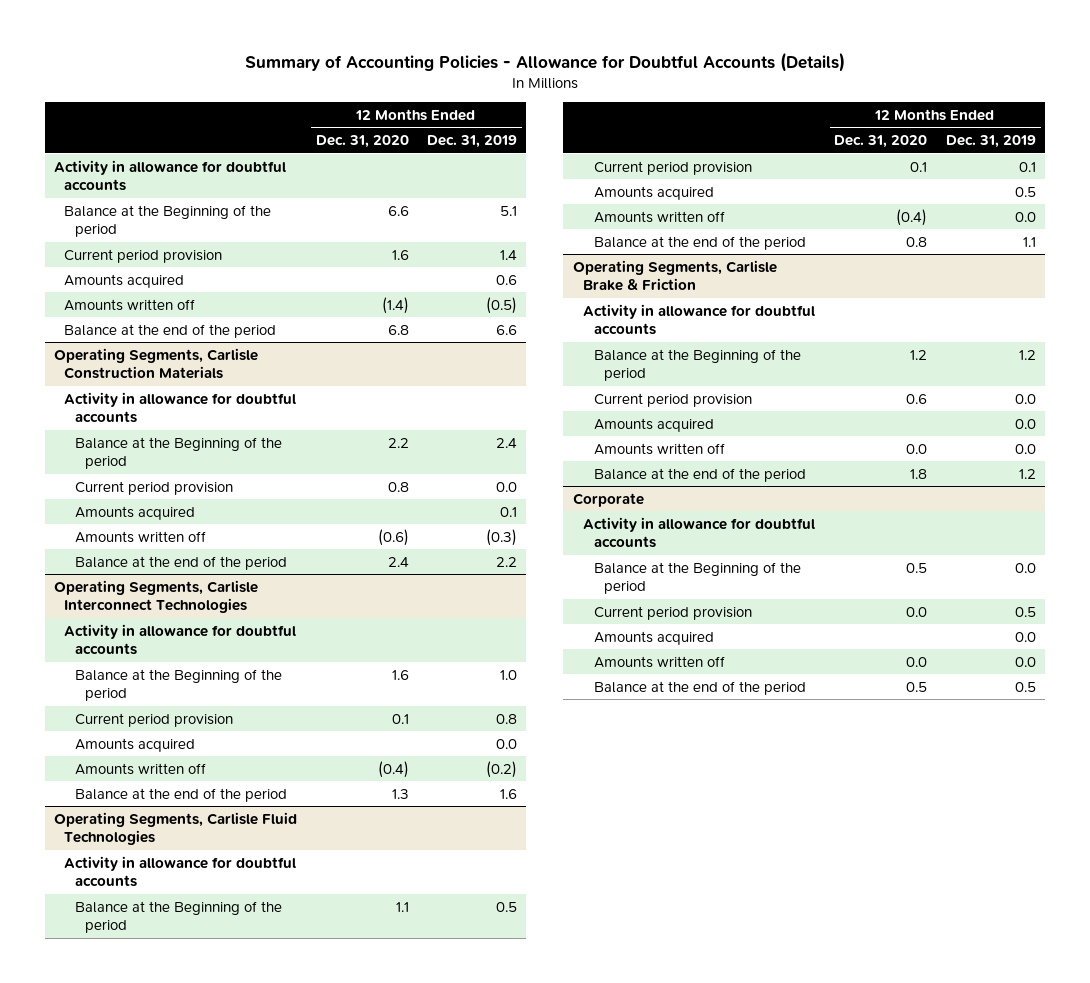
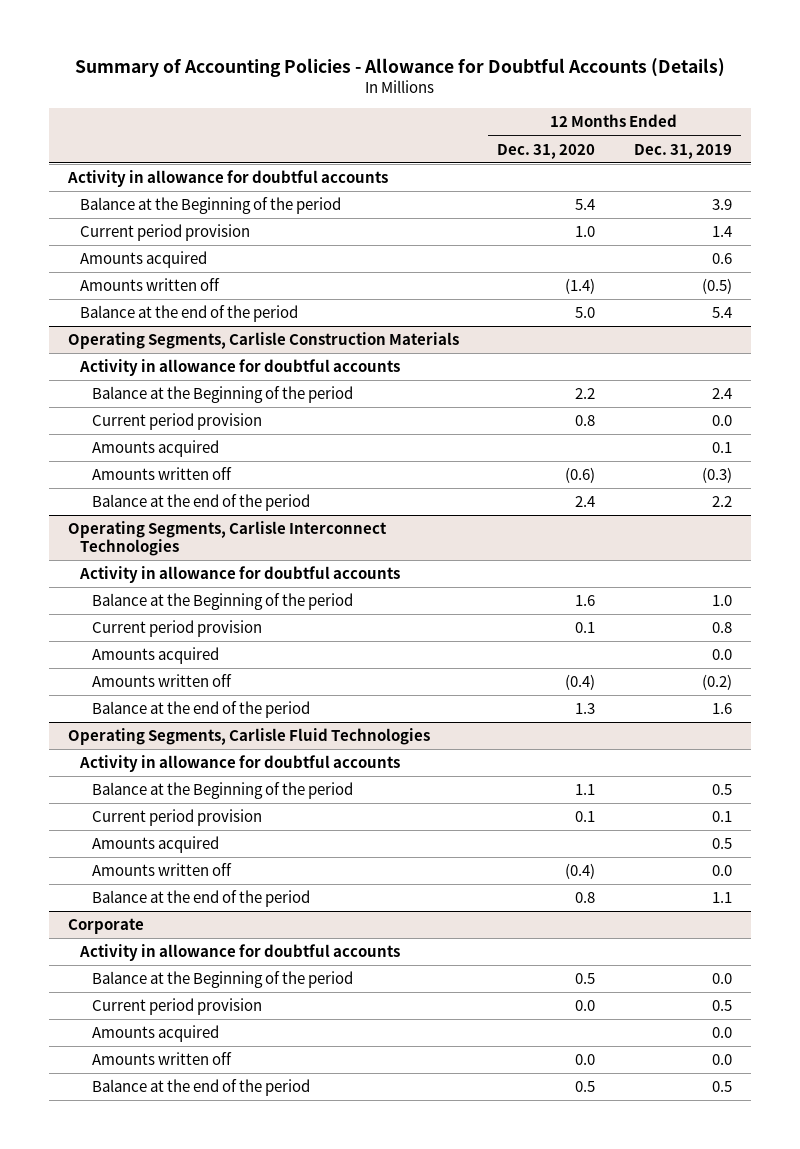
[387,205,409,216] 6.6 -> [575,199,596,211] 5.4
[500,205,518,216] 5.1 -> [711,199,732,211] 3.9
[391,249,409,260] 1.6 -> [575,226,596,238] 1.0
[387,324,409,335] 6.8 -> [575,307,596,319] 5.0
[496,324,518,335] 6.6 -> [711,307,732,319] 5.4
[572,259,777,292] Operating Segments, Carlisle Brake & Friction -> none
[583,303,816,336] Activity in allowance for doubtful accounts -> none
[593,348,801,382] Balance at the Beginning of the period -> none
[593,392,752,407] Current period provision -> none
[593,417,714,432] Amounts acquired -> none
[593,442,725,455] Amounts written off -> none
[593,467,806,482] Balance at the end of the period -> none

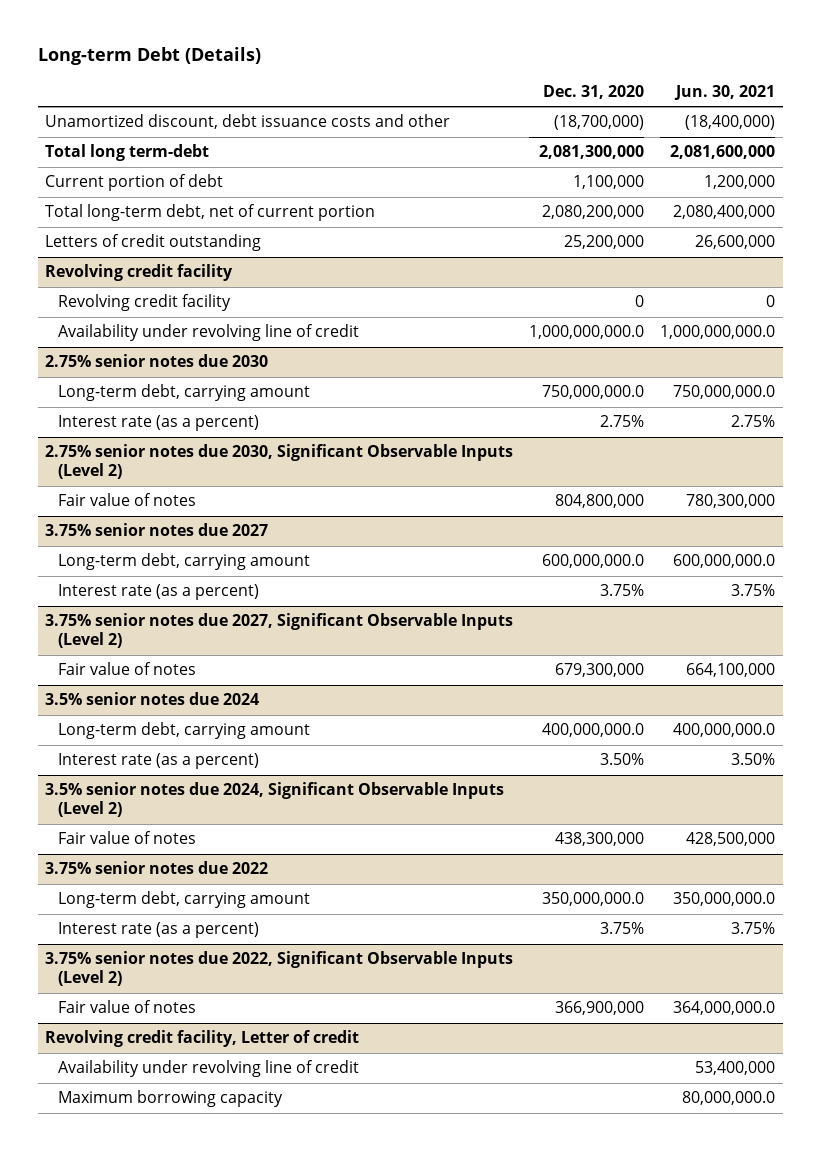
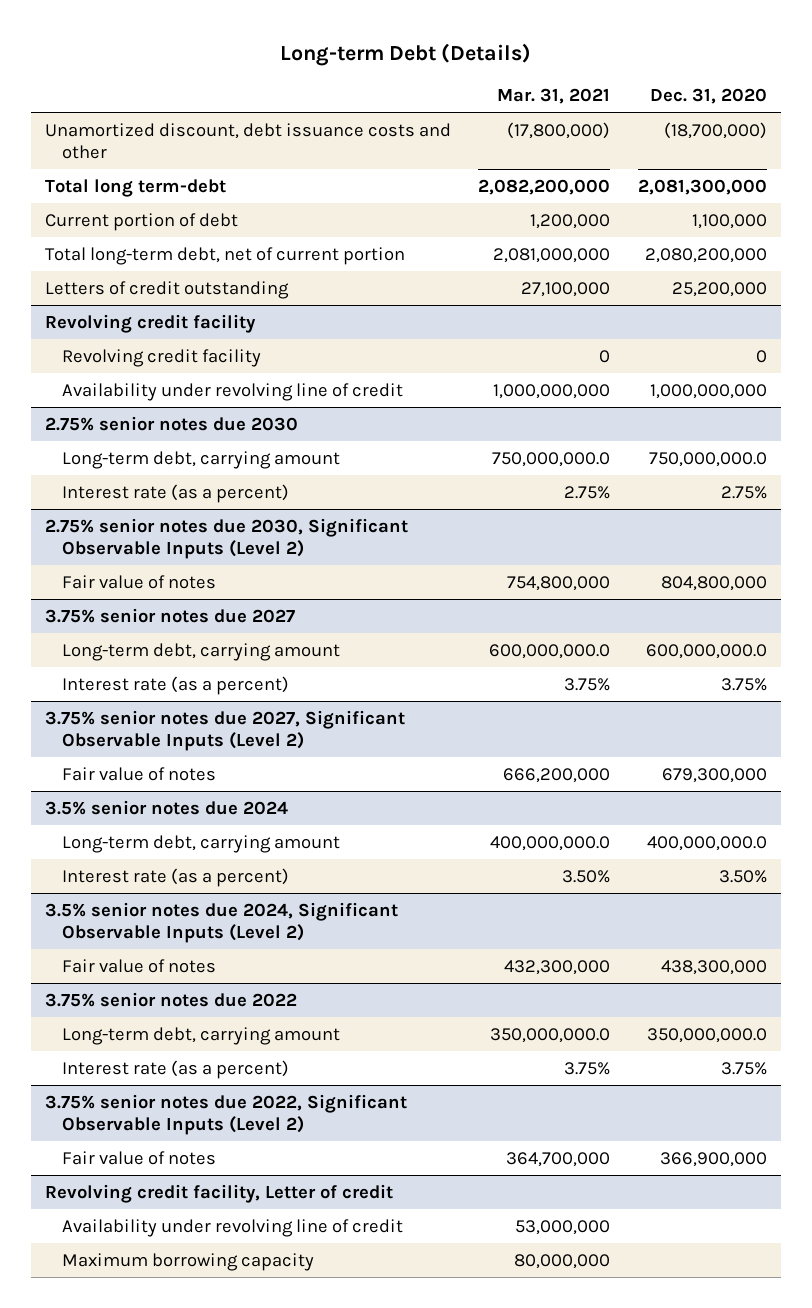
[674,84,776,100] Jun. 30, 2021 -> none
none -> [497,88,611,105] Mar. 31, 2021
[529,325,645,340] 1,000,000,000.0 -> [650,383,768,399] 1,000,000,000

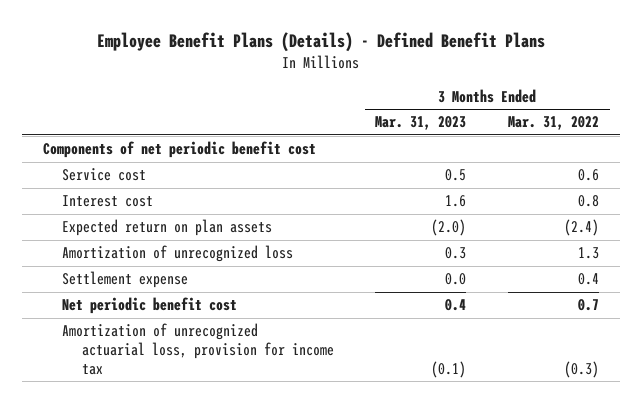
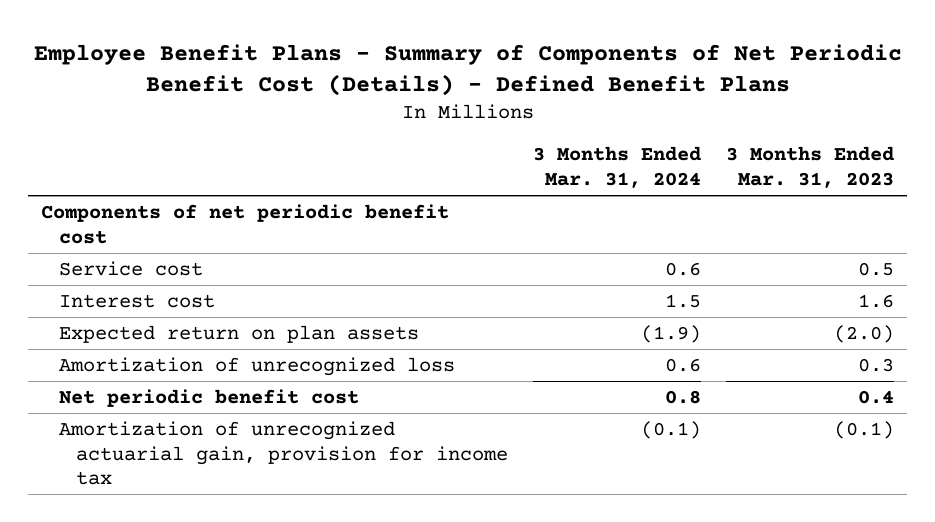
[97,31,546,52] Employee Benefit Plans (Details) - Defined Benefit Plans -> [33,43,902,97] Employee Benefit Plans - Summary of Components of Net Periodic Benefit Cost (Details) - Defined Benefit Plans
[508,116,600,131] Mar. 31, 2022 -> none
none -> [533,146,702,189] 3 Months Ended Mar. 31, 2024
[62,271,189,289] Settlement expense -> none
[62,323,334,375] Amortization of unrecognized actuarial loss, provision for income tax -> [58,420,509,486] Amortization of unrecognized actuarial gain, provision for income tax

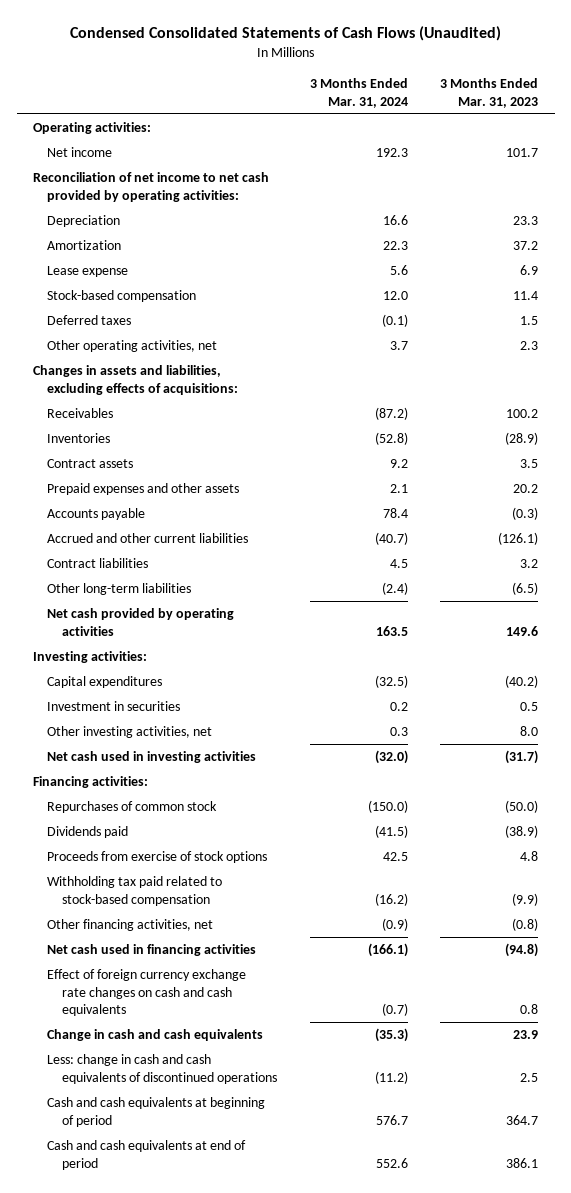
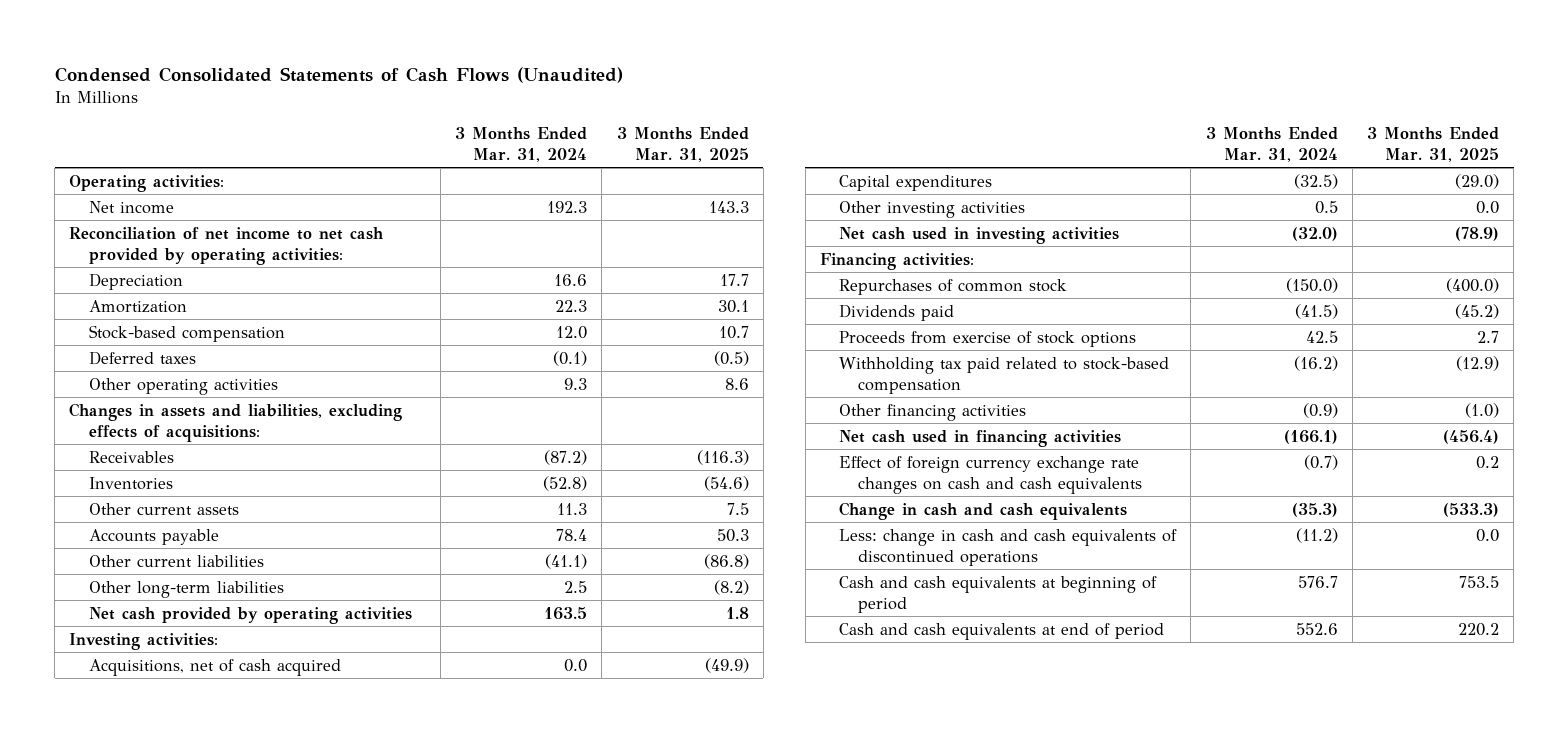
[440,78,539,108] 3 Months Ended Mar. 31, 2023 -> none
none -> [616,126,749,162] 3 Months Ended Mar. 31, 2025
[47,266,129,278] Lease expense -> none
[47,340,218,353] Other operating activities, net -> [88,377,278,395] Other operating activities
[389,341,408,351] 3.7 -> [564,377,588,390] 9.3
[47,459,134,469] Contract assets -> none
[47,483,240,496] Prepaid expenses and other assets -> none
none -> [88,502,239,515] Other current assets
[47,558,149,569] Contract liabilities -> none
[47,533,249,544] Accrued and other current liabilities -> [88,554,264,567] Other current liabilities
[374,532,408,546] (40.7) -> [545,553,588,569] (41.1)
[381,582,408,596] (2.4) -> [564,580,588,593] 2.5
none -> [88,658,341,676] Acquisitions, net of cash acquired
[47,701,181,712] Investment in securities -> none
[47,726,213,739] Other investing activities, net -> [839,200,1026,218] Other investing activities
[389,727,408,737] 0.3 -> [1314,200,1338,214] 0.5
[47,919,214,932] Other financing activities, net -> [839,403,1027,421] Other financing activities

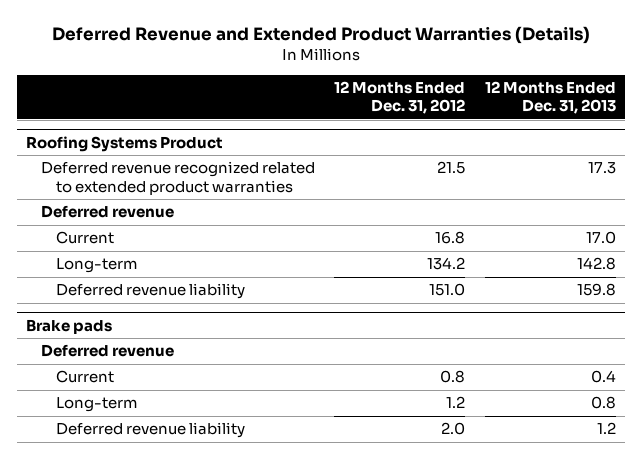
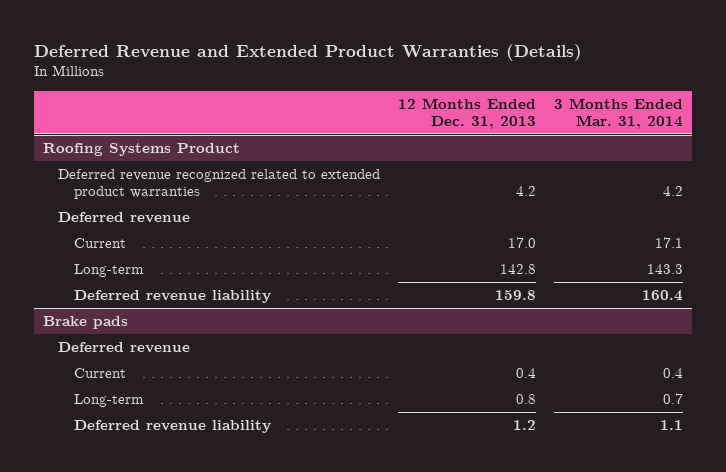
[334,80,466,115] 12 Months Ended Dec. 31, 2012 -> none
none -> [554,97,684,129] 3 Months Ended Mar. 31, 2014
[587,162,616,175] 17.3 -> [516,186,537,197] 4.2

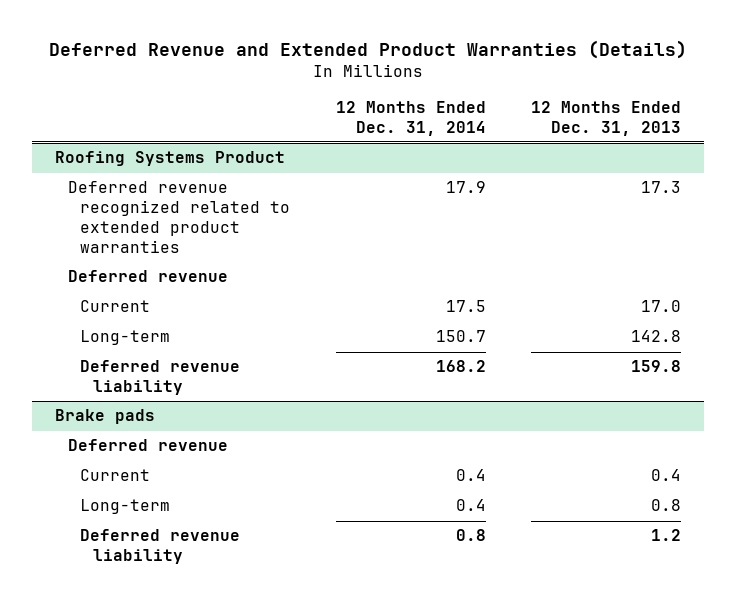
[554,97,684,129] 3 Months Ended Mar. 31, 2014 -> none
none -> [335,100,486,136] 12 Months Ended Dec. 31, 2014
[516,186,537,197] 4.2 -> [640,181,681,194] 17.3

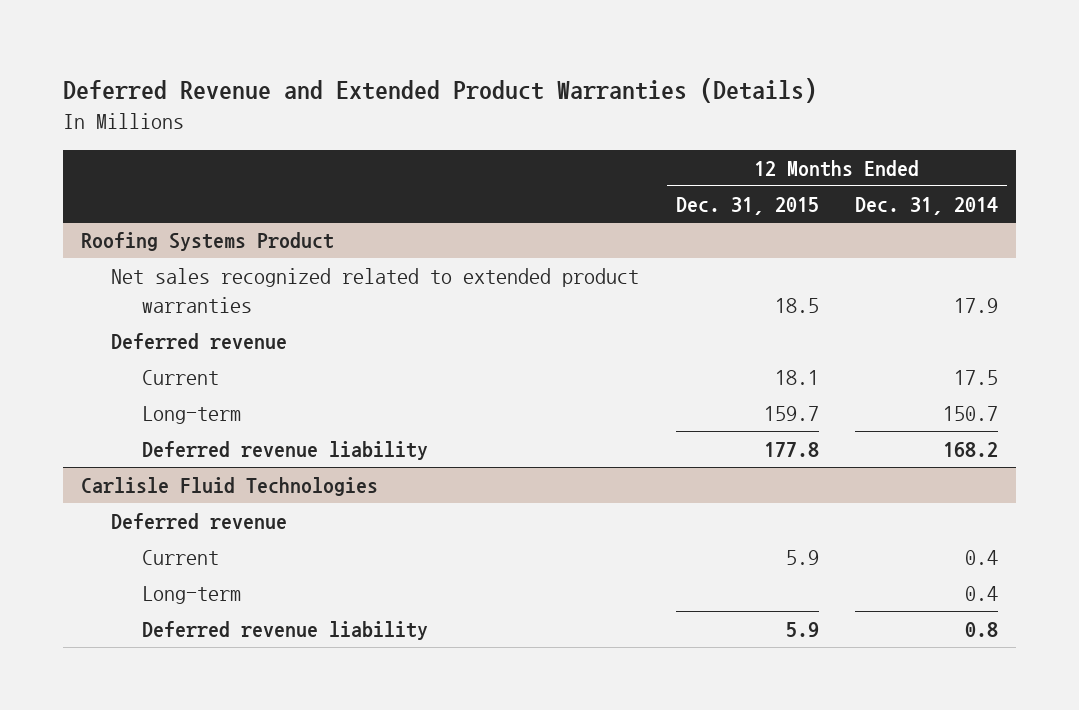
[530,100,681,136] 12 Months Ended Dec. 31, 2013 -> none
none -> [675,196,819,215] Dec. 31, 2015
[67,181,291,253] Deferred revenue recognized related to extended product warranties -> [111,268,640,313] Net sales recognized related to extended product warranties
[54,409,155,425] Brake pads -> none
none -> [81,477,379,497] Carlisle Fluid Technologies

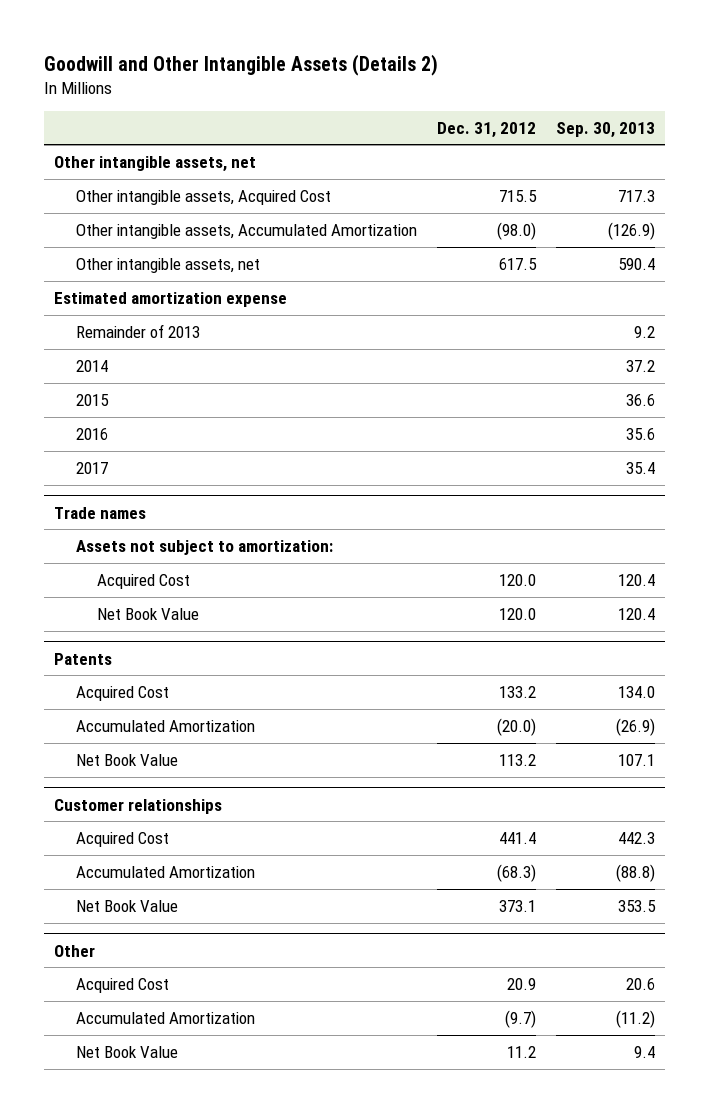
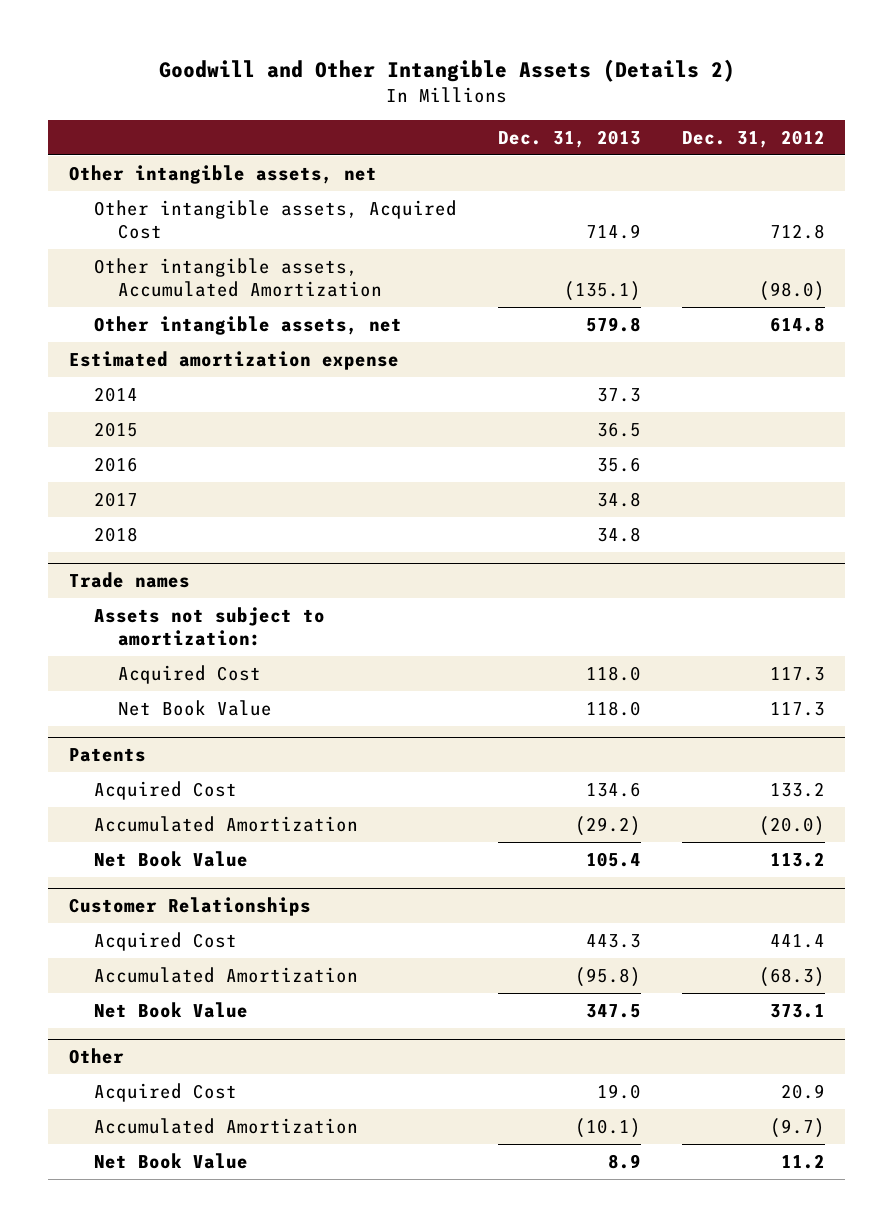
[555,121,655,138] Sep. 30, 2013 -> none
none -> [497,129,641,148] Dec. 31, 2013
[498,189,537,202] 715.5 -> [769,223,825,239] 712.8
[498,257,537,270] 617.5 -> [769,316,825,332] 614.8
[75,323,200,338] Remainder of 2013 -> none
none -> [93,526,138,542] 2018
[498,573,536,586] 120.0 -> [769,666,825,681] 117.3
[498,607,536,620] 120.0 -> [769,701,825,716] 117.3
[54,798,223,814] Customer relationships -> [68,897,311,917] Customer Relationships

